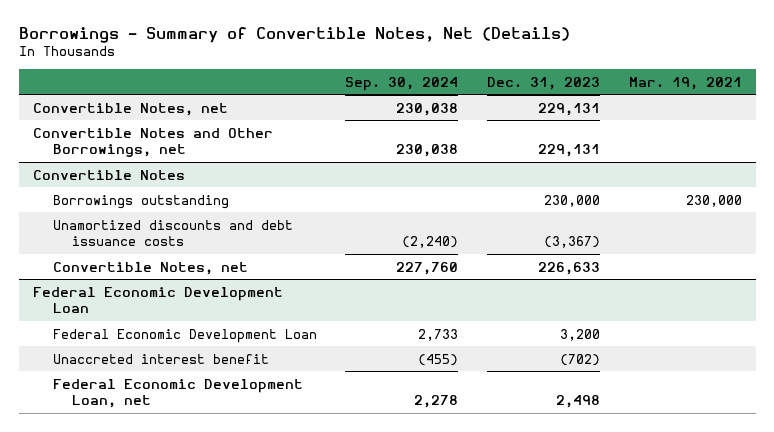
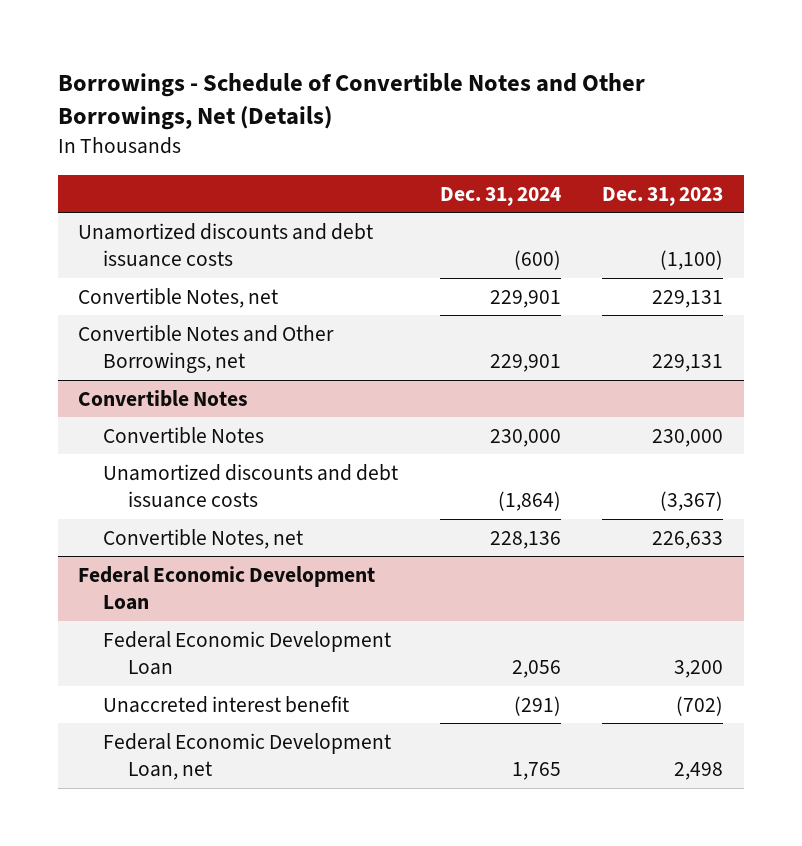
[18,26,570,43] Borrowings - Summary of Convertible Notes, Net (Details) -> [57,73,645,131] Borrowings - Schedule of Convertible Notes and Other Borrowings, Net (Details)
[345,76,459,91] Sep. 30, 2024 -> none
[628,76,742,90] Mar. 19, 2021 -> none
none -> [439,186,561,206] Dec. 31, 2024
none -> [78,222,374,268] Unamortized discounts and debt issuance costs
[52,194,229,209] Borrowings outstanding -> [103,426,265,444] Convertible Notes

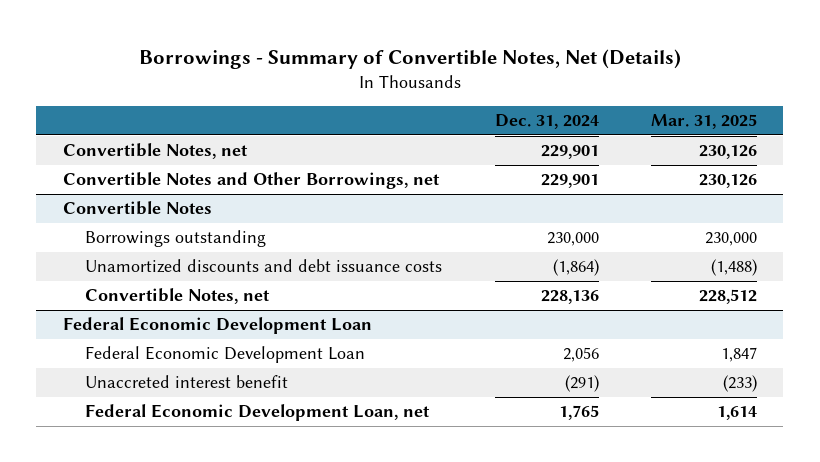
[57,73,645,131] Borrowings - Schedule of Convertible Notes and Other Borrowings, Net (Details) -> [138,49,681,70] Borrowings - Summary of Convertible Notes, Net (Details)
[602,186,724,206] Dec. 31, 2023 -> none
none -> [651,114,758,130] Mar. 31, 2025
[78,222,374,268] Unamortized discounts and debt issuance costs -> none
[103,426,265,444] Convertible Notes -> [85,230,267,248] Borrowings outstanding

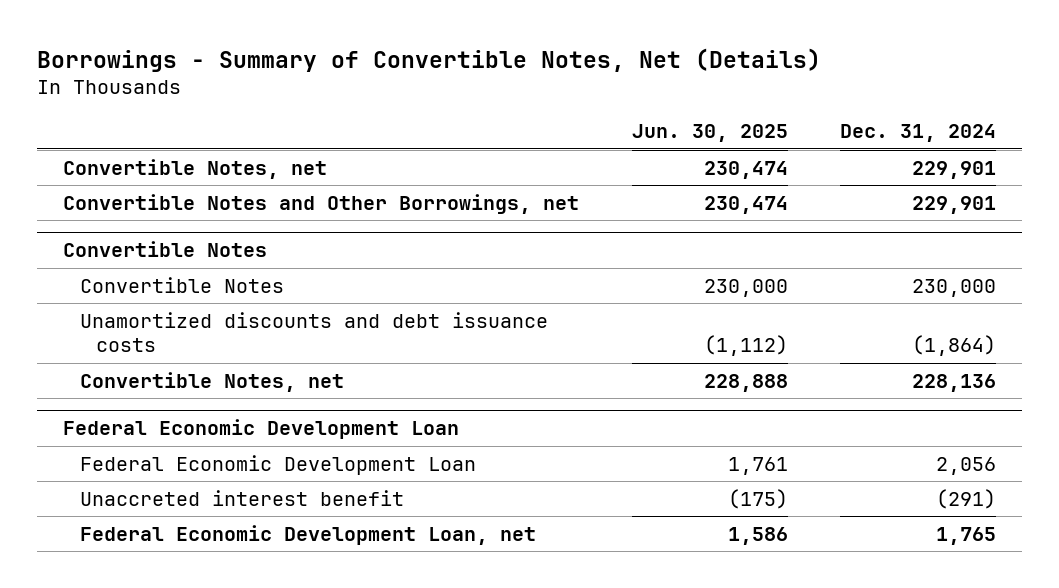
[651,114,758,130] Mar. 31, 2025 -> none
none -> [631,124,788,143] Jun. 30, 2025
[85,230,267,248] Borrowings outstanding -> [79,276,284,293] Convertible Notes

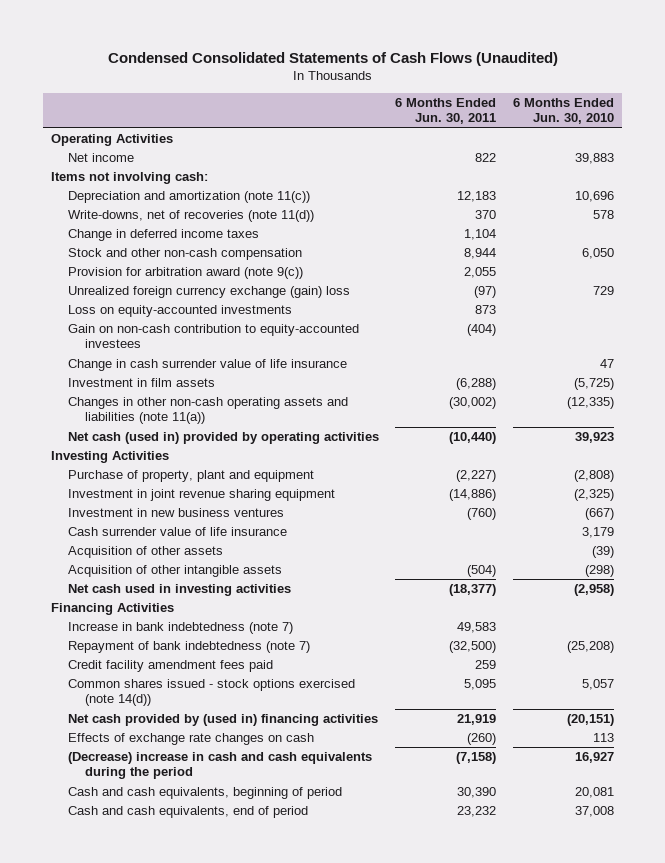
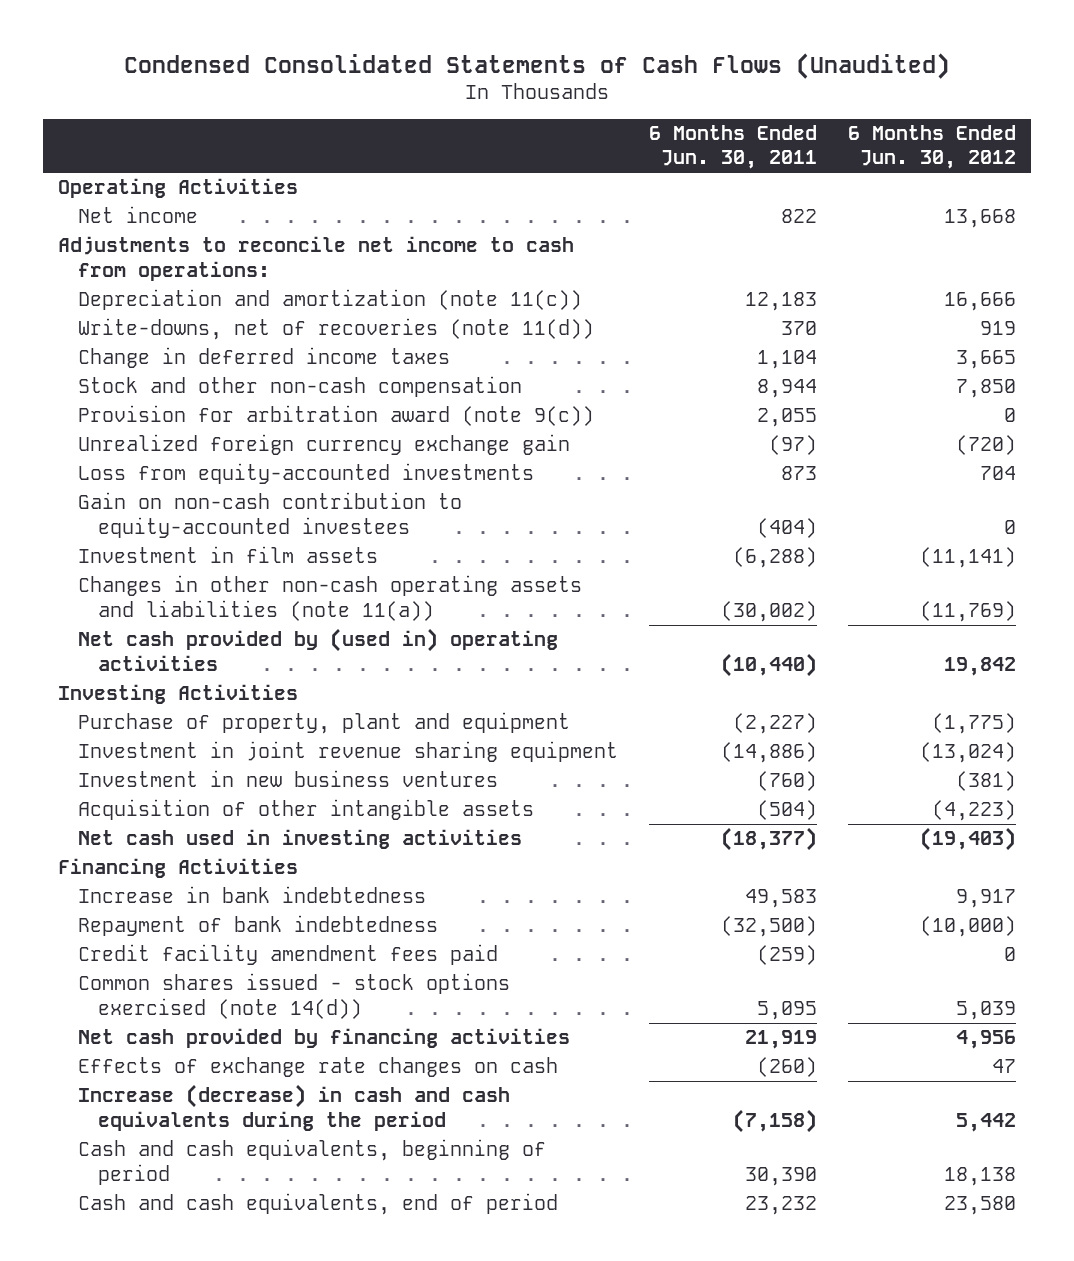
[513,98,615,125] 6 Months Ended Jun. 30, 2010 -> none
none -> [847,125,1016,170] 6 Months Ended Jun. 30, 2012
[51,172,209,185] Items not involving cash: -> [58,236,575,281] Adjustments to reconcile net income to cash from operations:
[67,286,350,299] Unrealized foreign currency exchange (gain) loss -> [78,434,571,456] Unrealized foreign currency exchange gain
[67,305,292,318] Loss on equity-accounted investments -> [78,463,535,485] Loss from equity-accounted investments
[67,359,347,372] Change in cash surrender value of life insurance -> none
[67,432,379,445] Net cash (used in) provided by operating activities -> [78,628,559,671] Net cash provided by (used in) operating activities
[67,527,287,537] Cash surrender value of life insurance -> none
[67,546,223,559] Acquisition of other assets -> none
[67,622,293,635] Increase in bank indebtedness (note 7) -> [78,886,427,904] Increase in bank indebtedness
[67,641,310,654] Repayment of bank indebtedness (note 7) -> [78,915,439,937] Repayment of bank indebtedness
[475,660,497,670] 259 -> [756,945,817,966] (259)
[67,714,378,727] Net cash provided by (used in) financing activities -> [78,1028,571,1049] Net cash provided by financing activities
[67,752,372,780] (Decrease) increase in cash and cash equivalents during the period -> [78,1084,511,1131] Increase (decrease) in cash and cash equivalents during the period

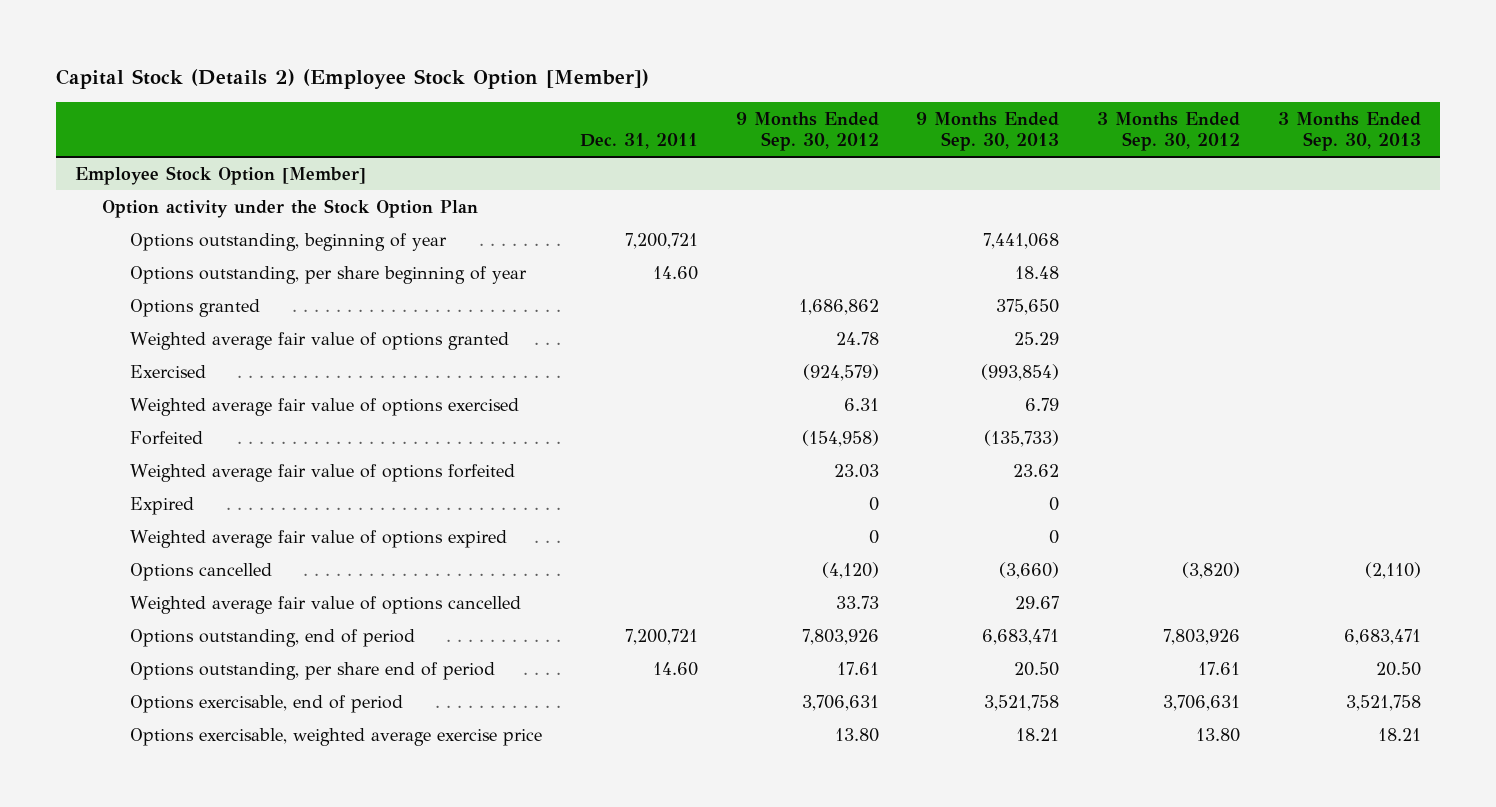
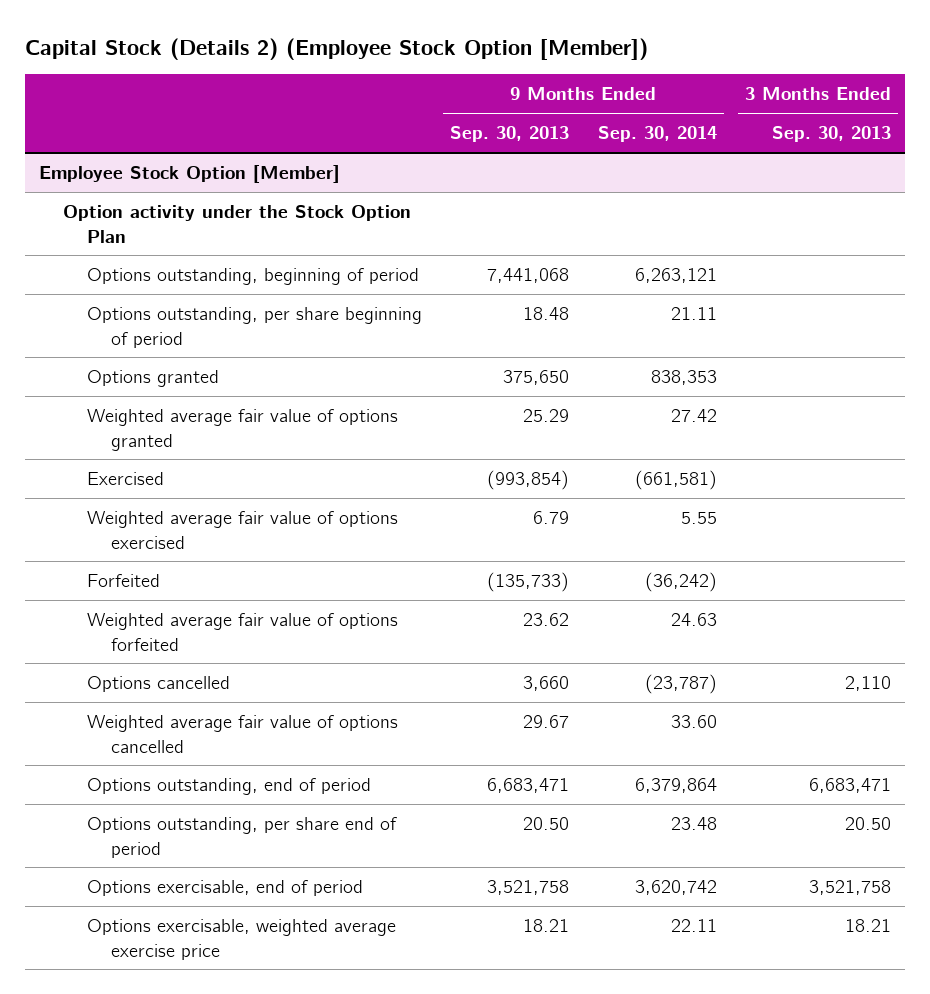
[579,132,698,149] Dec. 31, 2011 -> none
[735,111,879,151] 9 Months Ended Sep. 30, 2012 -> none
[1097,111,1241,151] 3 Months Ended Sep. 30, 2012 -> none
none -> [597,126,717,143] Sep. 30, 2014
[129,232,447,251] Options outstanding, beginning of year -> [87,268,420,286] Options outstanding, beginning of period
[129,265,527,284] Options outstanding, per share beginning of year -> [87,307,423,348] Options outstanding, per share beginning of period
[129,496,194,515] Expired -> none
[129,529,507,548] Weighted average fair value of options expired -> none
[999,561,1060,579] (3,660) -> [523,676,570,692] 3,660
[1365,561,1422,579] (2,110) -> [844,676,891,692] 2,110

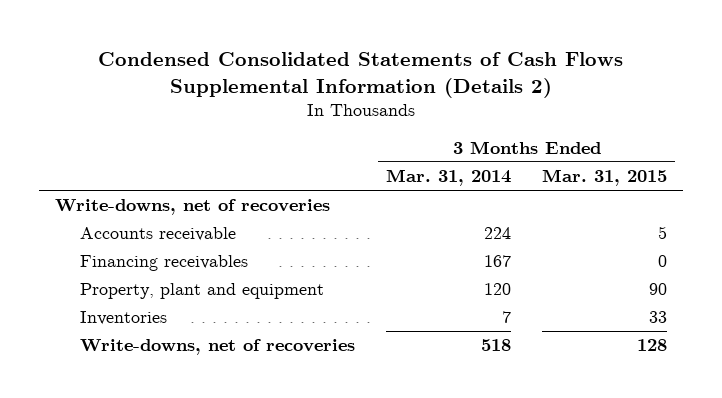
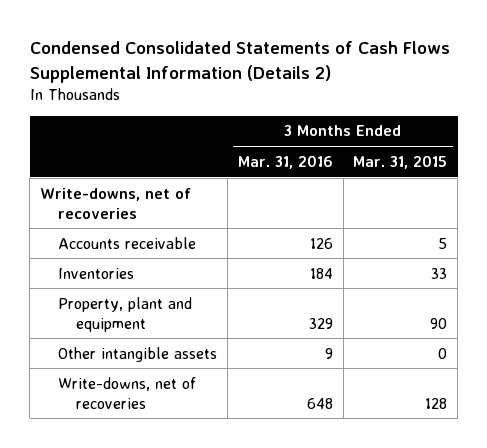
[386,168,512,186] Mar. 31, 2014 -> none
none -> [237,154,333,169] Mar. 31, 2016
[80,255,249,272] Financing receivables -> none
[80,283,325,300] Property, plant and equipment -> [58,296,193,332] Property, plant and equipment
none -> [58,346,218,362] Other intangible assets

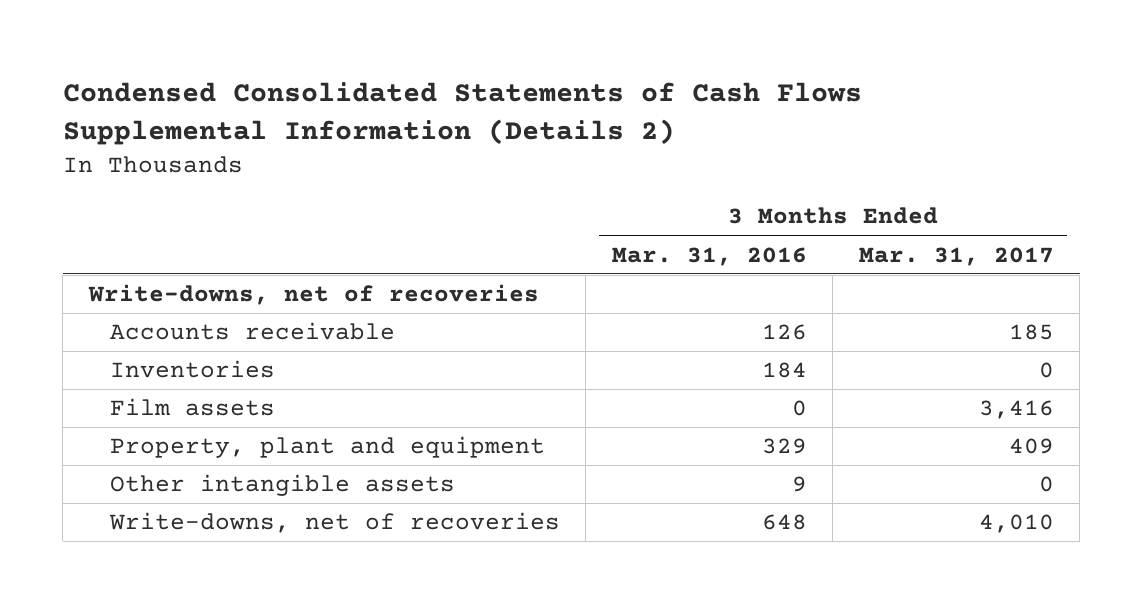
[353,154,448,169] Mar. 31, 2015 -> none
none -> [858,246,1054,266] Mar. 31, 2017
none -> [109,398,275,417] Film assets

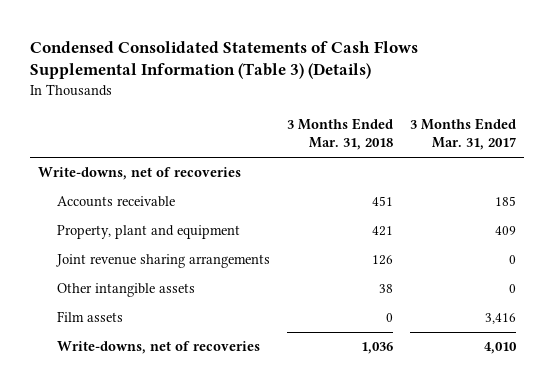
[62,81,862,145] Condensed Consolidated Statements of Cash Flows Supplemental Information (Details 2) -> [29,40,418,80] Condensed Consolidated Statements of Cash Flows Supplemental Information (Table 3) (Details)
[611,246,807,266] Mar. 31, 2016 -> none
none -> [287,118,394,151] 3 Months Ended Mar. 31, 2018
[109,360,275,379] Inventories -> none
none -> [56,254,271,269] Joint revenue sharing arrangements
[109,398,275,417] Film assets -> [57,311,124,323] Film assets

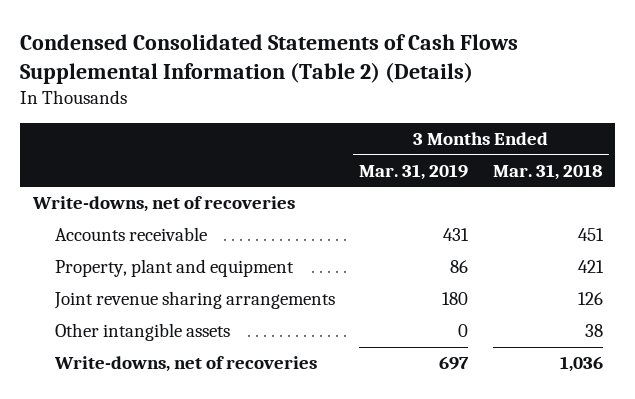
[29,40,418,80] Condensed Consolidated Statements of Cash Flows Supplemental Information (Table 3) (Details) -> [20,33,519,84] Condensed Consolidated Statements of Cash Flows Supplemental Information (Table 2) (Details)
[409,118,516,151] 3 Months Ended Mar. 31, 2017 -> none
none -> [359,164,469,181] Mar. 31, 2019
[57,311,124,323] Film assets -> none

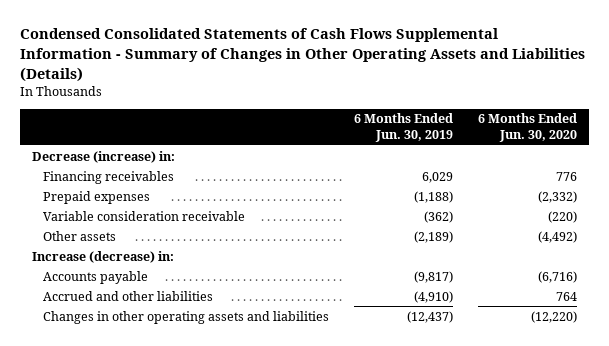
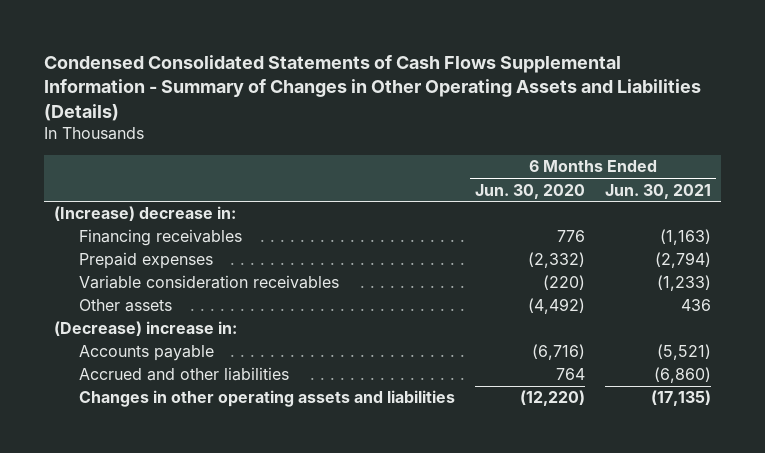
[353,113,453,143] 6 Months Ended Jun. 30, 2019 -> none
none -> [604,183,711,199] Jun. 30, 2021
[32,150,176,163] Decrease (increase) in: -> [54,206,237,222] (Increase) decrease in:
[43,210,246,221] Variable consideration receivable -> [78,275,339,290] Variable consideration receivables
[32,250,175,263] Increase (decrease) in: -> [54,321,238,337] (Decrease) increase in:

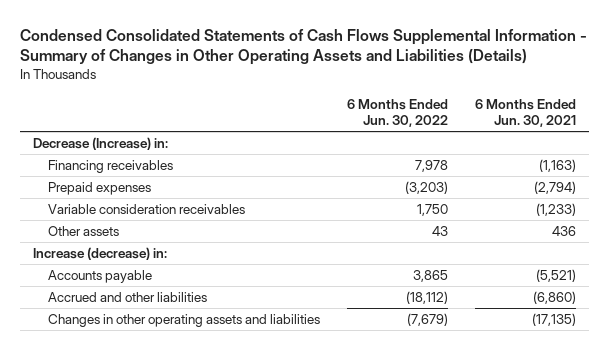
[474,183,585,199] Jun. 30, 2020 -> none
none -> [347,98,449,127] 6 Months Ended Jun. 30, 2022
[54,206,237,222] (Increase) decrease in: -> [33,137,169,151] Decrease (Increase) in:
[54,321,238,337] (Decrease) increase in: -> [33,247,168,261] Increase (decrease) in:

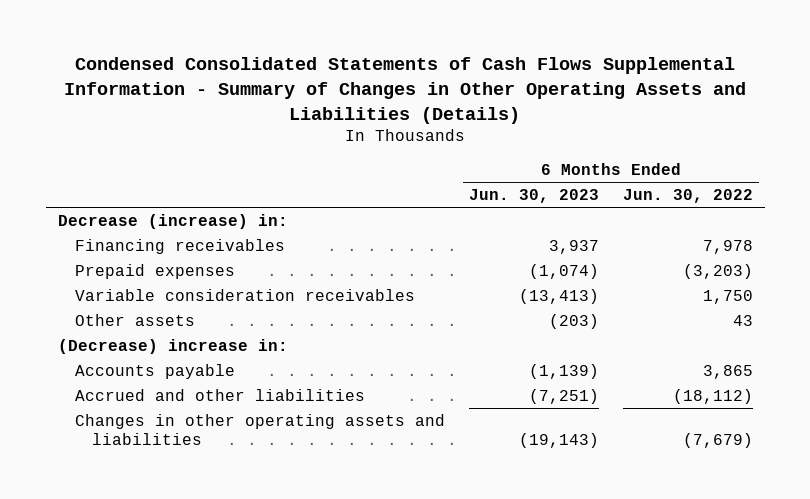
[474,98,576,127] 6 Months Ended Jun. 30, 2021 -> none
none -> [468,188,599,203] Jun. 30, 2023
[33,137,169,151] Decrease (Increase) in: -> [57,213,288,229] Decrease (increase) in:
[33,247,168,261] Increase (decrease) in: -> [57,338,288,354] (Decrease) increase in:

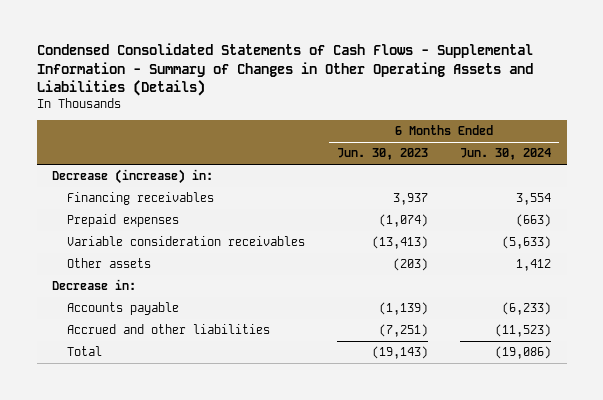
[64,57,747,124] Condensed Consolidated Statements of Cash Flows Supplemental Information - Summary of Changes in Other Operating Assets and Liabilities (Details) -> [36,43,533,97] Condensed Consolidated Statements of Cash Flows - Supplemental Information - Summary of Changes in Other Operating Assets and Liabilities (Details)
[622,188,753,203] Jun. 30, 2022 -> none
none -> [459,148,551,161] Jun. 30, 2024
[57,338,288,354] (Decrease) increase in: -> [52,279,137,291] Decrease in:
[74,413,445,446] Changes in other operating assets and liabilities -> [66,346,102,357] Total

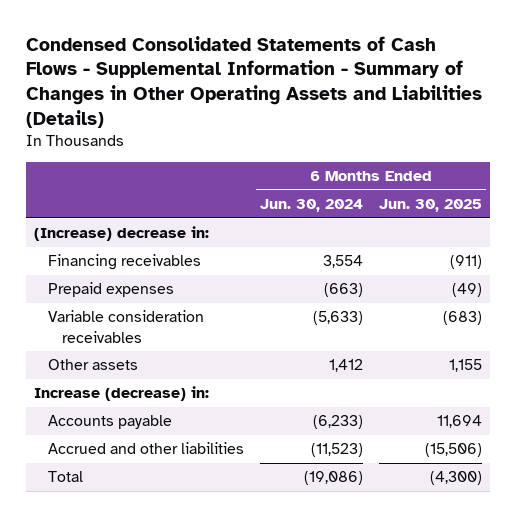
[336,148,428,161] Jun. 30, 2023 -> none
none -> [379,199,483,213] Jun. 30, 2025
[52,169,214,185] Decrease (increase) in: -> [34,226,210,242] (Increase) decrease in:
[52,279,137,291] Decrease in: -> [34,386,210,402] Increase (decrease) in:

